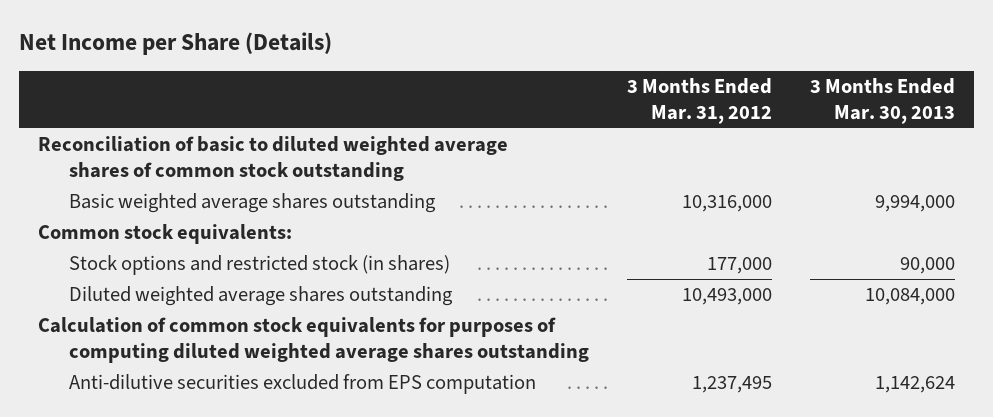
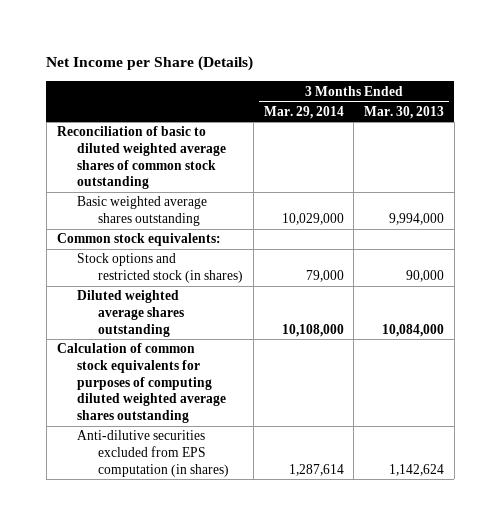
[626,77,772,124] 3 Months Ended Mar. 31, 2012 -> none
none -> [263,105,344,119] Mar. 29, 2014
[68,374,536,395] Anti-dilutive securities excluded from EPS computation -> [77,430,230,477] Anti-dilutive securities excluded from EPS computation (in shares)

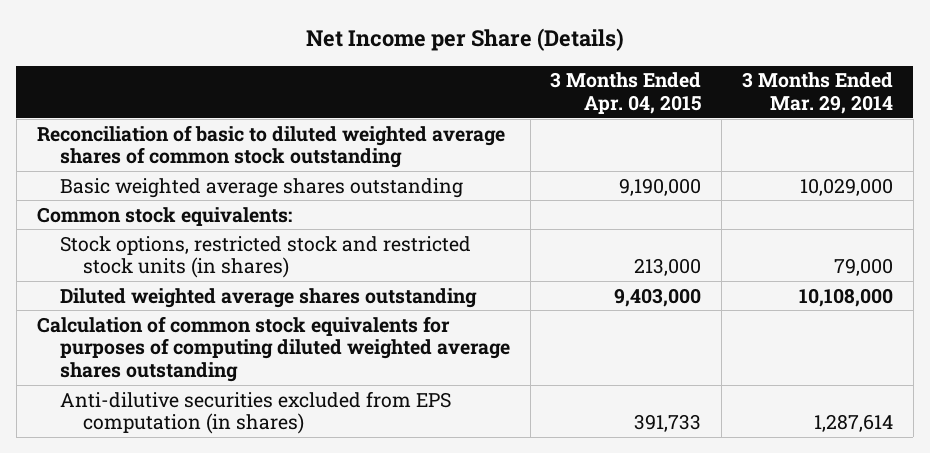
[364,105,445,119] Mar. 30, 2013 -> none
none -> [550,72,702,114] 3 Months Ended Apr. 04, 2015
[77,253,244,284] Stock options and restricted stock (in shares) -> [59,235,471,279] Stock options, restricted stock and restricted stock units (in shares)

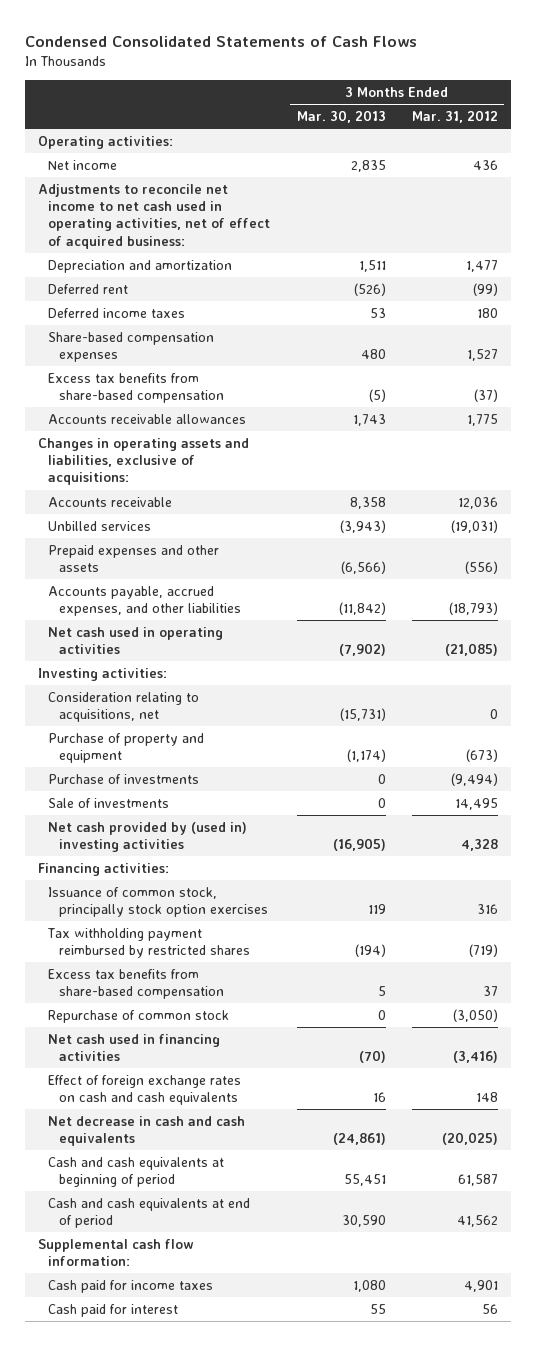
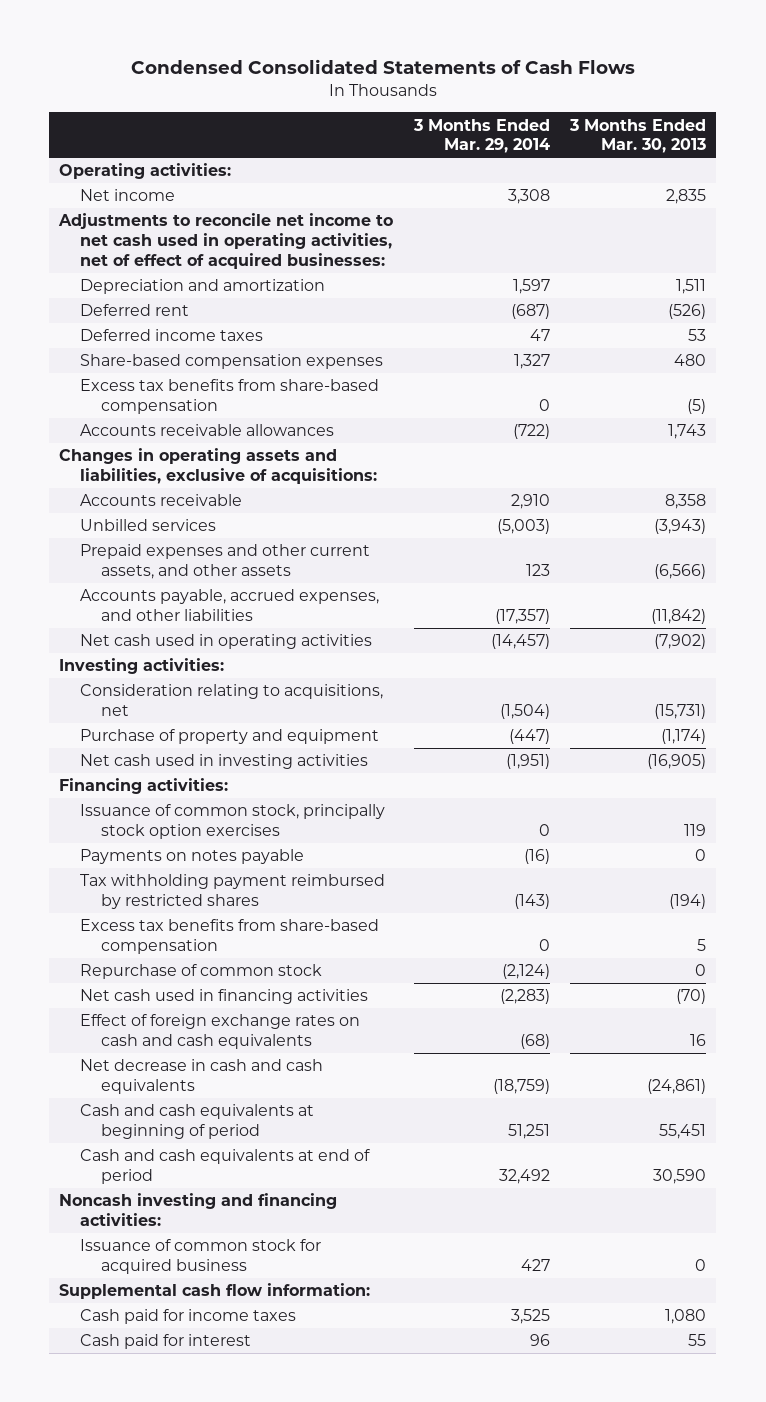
[411,110,498,124] Mar. 31, 2012 -> none
none -> [412,118,550,154] 3 Months Ended Mar. 29, 2014
[37,183,271,249] Adjustments to reconcile net income to net cash used in operating activities, net of effect of acquired business: -> [58,213,394,269] Adjustments to reconcile net income to net cash used in operating activities, net of effect of acquired businesses:
[48,544,220,573] Prepaid expenses and other assets -> [79,544,370,580] Prepaid expenses and other current assets, and other assets
[48,773,200,784] Purchase of investments -> none
[48,797,170,808] Sale of investments -> none
[48,821,248,853] Net cash provided by (used in) investing activities -> [79,754,368,770] Net cash used in investing activities
none -> [79,849,304,865] Payments on notes payable
none -> [59,1193,338,1227] Noncash investing and financing activities:
none -> [79,1239,321,1275] Issuance of common stock for acquired business

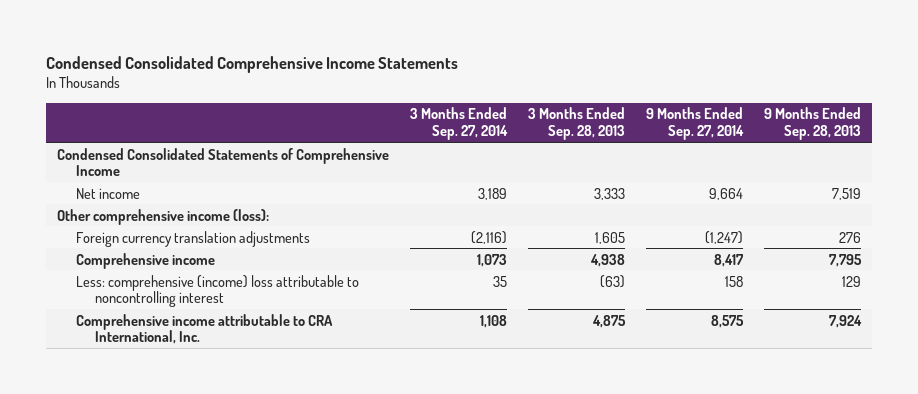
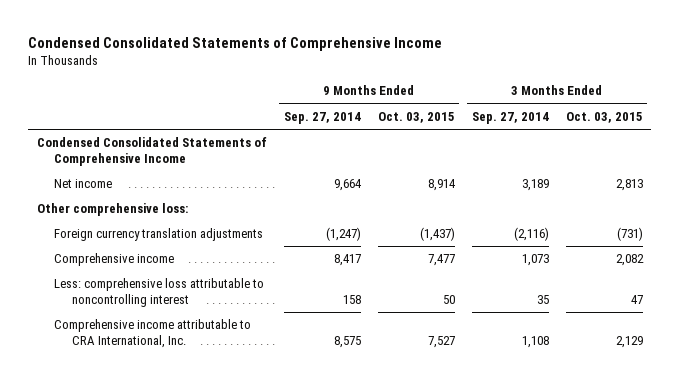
[46,55,459,73] Condensed Consolidated Comprehensive Income Statements -> [28,37,443,52] Condensed Consolidated Statements of Comprehensive Income
[528,107,626,141] 3 Months Ended Sep. 28, 2013 -> none
[764,107,862,141] 9 Months Ended Sep. 28, 2013 -> none
none -> [377,111,455,123] Oct. 03, 2015
none -> [565,111,643,123] Oct. 03, 2015
[56,208,269,225] Other comprehensive income (loss): -> [36,203,188,217] Other comprehensive loss:
[75,274,359,308] Less: comprehensive (income) loss attributable to noncontrolling interest -> [54,278,265,307] Less: comprehensive loss attributable to noncontrolling interest

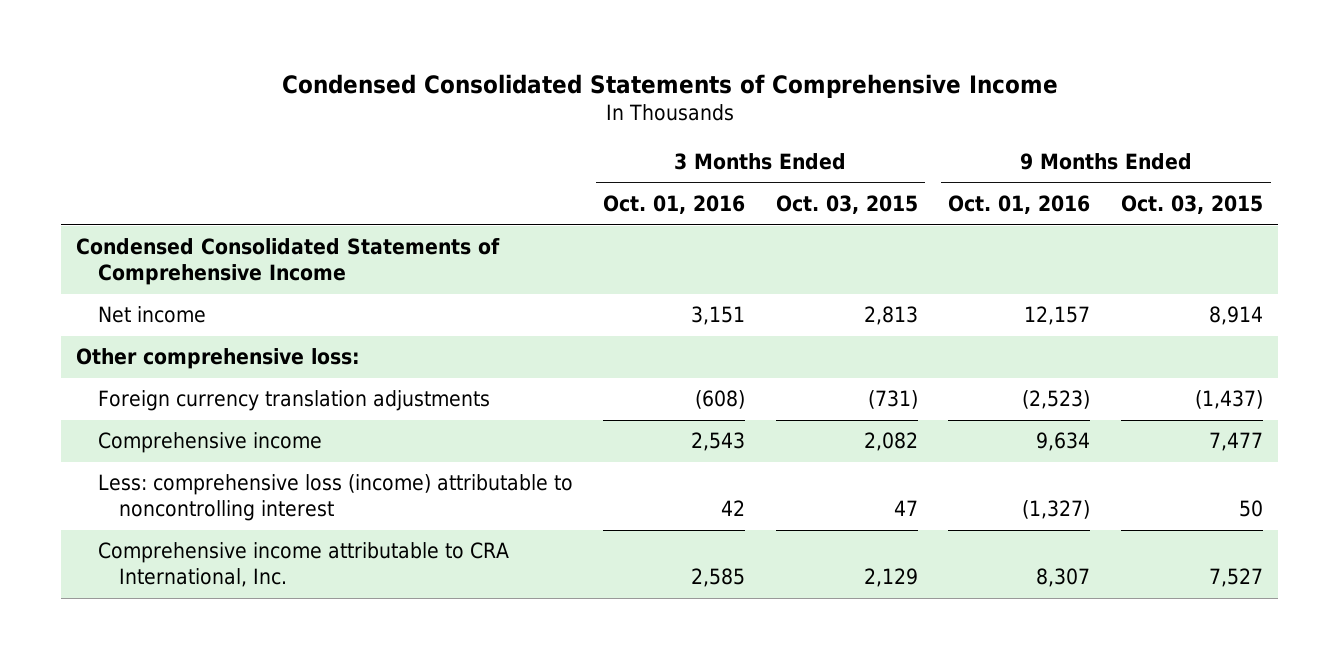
[283,111,361,124] Sep. 27, 2014 -> none
[471,111,549,124] Sep. 27, 2014 -> none
none -> [603,195,746,215] Oct. 01, 2016
none -> [948,195,1091,215] Oct. 01, 2016
[54,278,265,307] Less: comprehensive loss attributable to noncontrolling interest -> [97,474,573,522] Less: comprehensive loss (income) attributable to noncontrolling interest

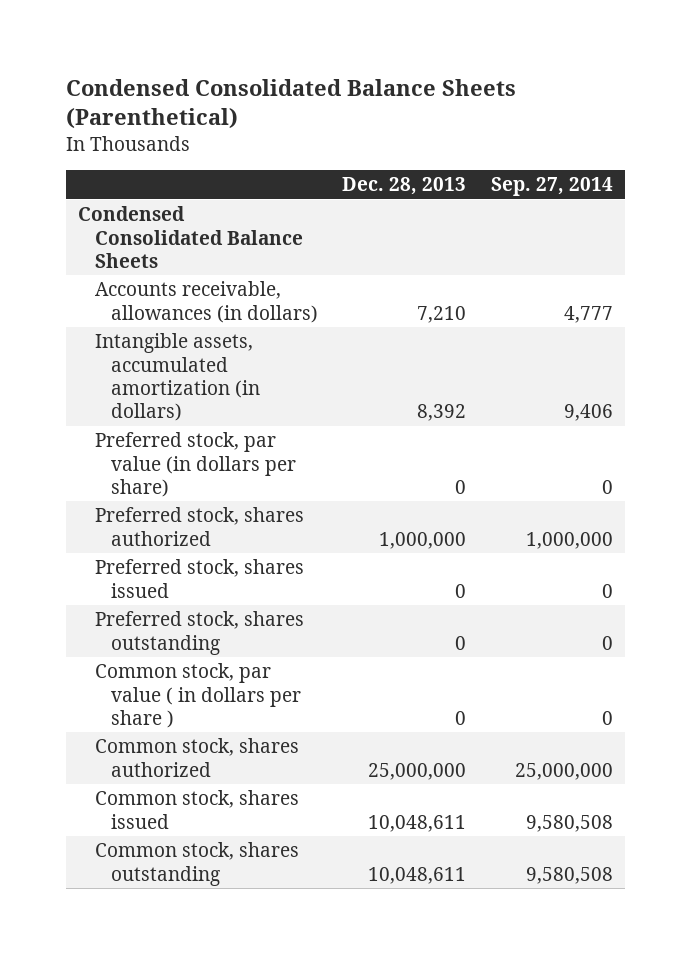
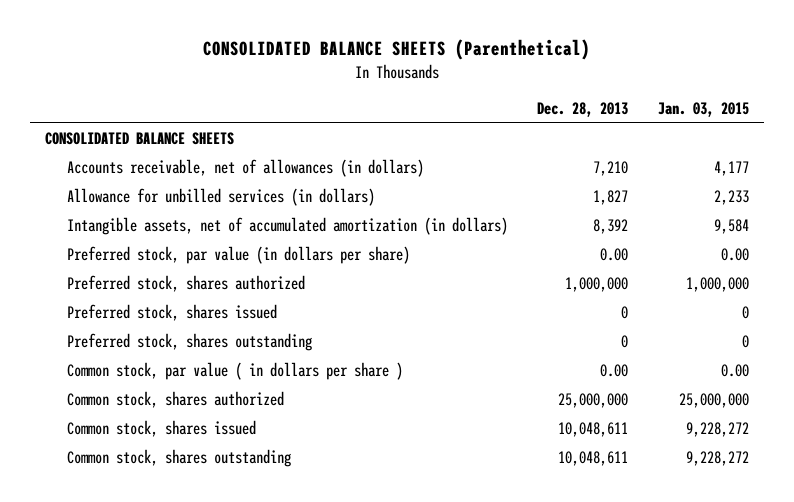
[66,78,517,130] Condensed Consolidated Balance Sheets (Parenthetical) -> [202,39,590,61] CONSOLIDATED BALANCE SHEETS (Parenthetical)
[490,177,613,197] Sep. 27, 2014 -> none
none -> [658,102,750,118] Jan. 03, 2015
[78,206,303,269] Condensed Consolidated Balance Sheets -> [44,132,234,146] CONSOLIDATED BALANCE SHEETS
[94,281,318,323] Accounts receivable, allowances (in dollars) -> [66,159,424,178] Accounts receivable, net of allowances (in dollars)
none -> [66,188,375,207] Allowance for unbilled services (in dollars)
[94,333,260,422] Intangible assets, accumulated amortization (in dollars) -> [66,217,508,236] Intangible assets, net of accumulated amortization (in dollars)
[455,480,467,495] 0 -> [600,248,629,262] 0.00
[455,711,467,726] 0 -> [600,364,629,378] 0.00

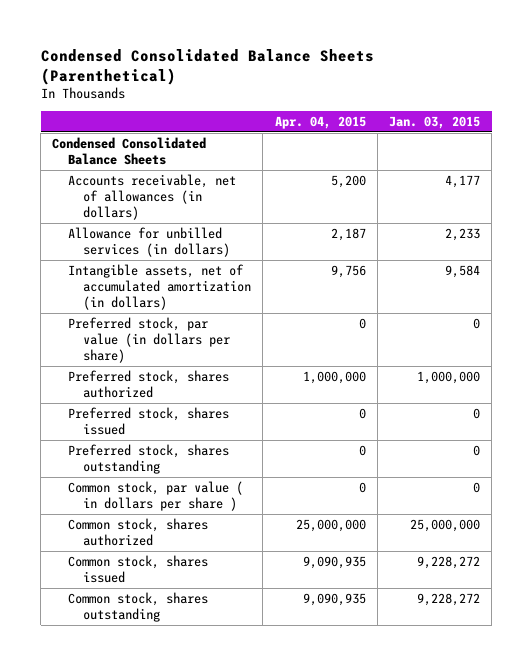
[202,39,590,61] CONSOLIDATED BALANCE SHEETS (Parenthetical) -> [40,48,374,85] Condensed Consolidated Balance Sheets (Parenthetical)
[537,102,629,118] Dec. 28, 2013 -> none
none -> [274,116,366,130] Apr. 04, 2015
[44,132,234,146] CONSOLIDATED BALANCE SHEETS -> [52,136,207,166] Condensed Consolidated Balance Sheets
[721,248,750,262] 0.00 -> [473,317,481,329] 0
[721,364,750,378] 0.00 -> [473,481,481,493] 0

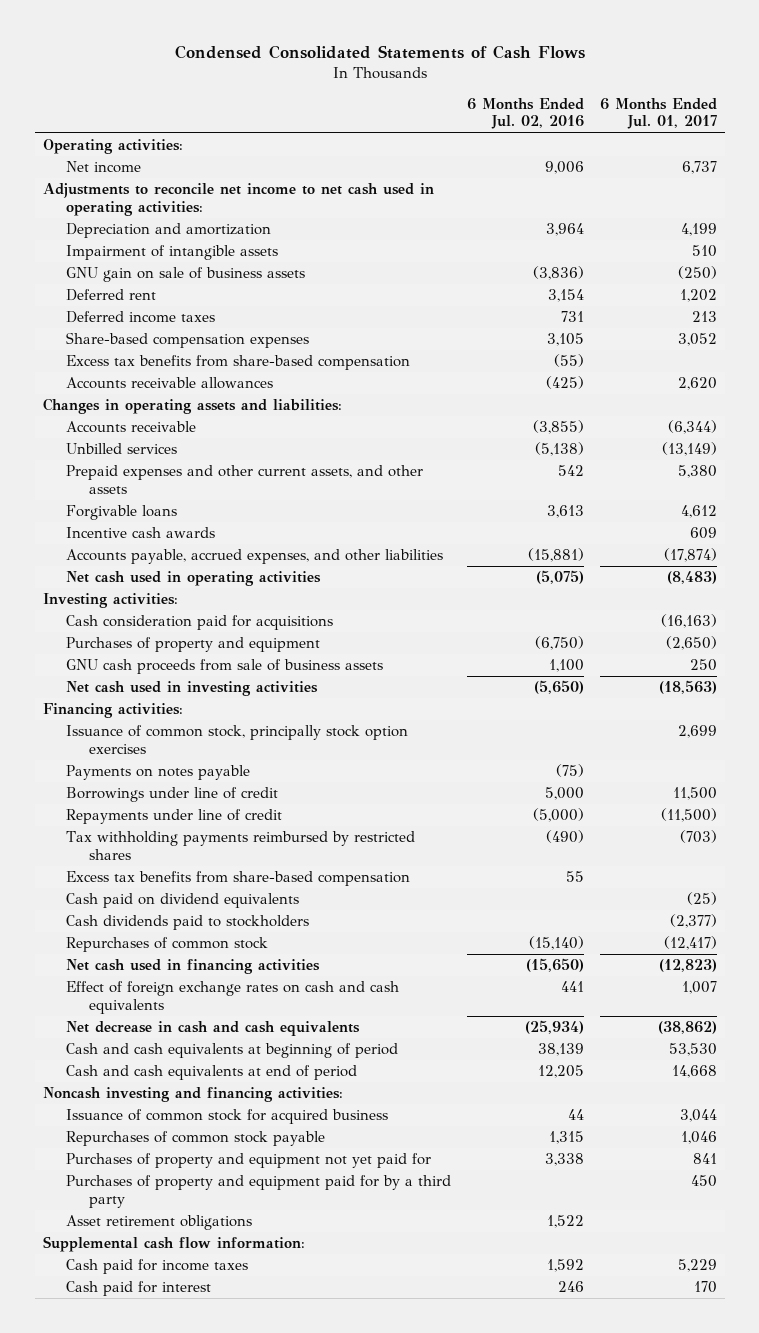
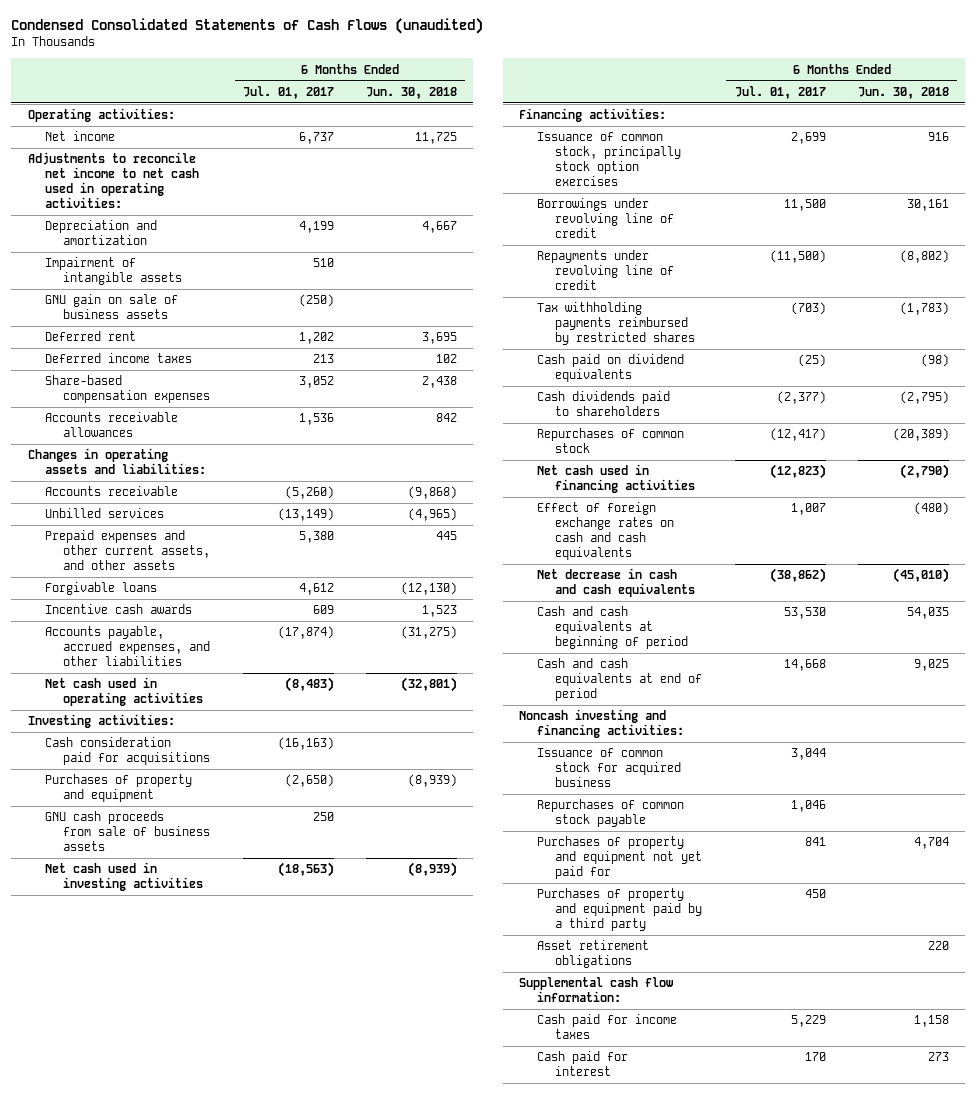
[174,44,585,59] Condensed Consolidated Statements of Cash Flows -> [11,18,484,35] Condensed Consolidated Statements of Cash Flows (unaudited)
[466,97,584,130] 6 Months Ended Jul. 02, 2016 -> none
none -> [366,86,458,99] Jun. 30, 2018
[65,355,410,371] Excess tax benefits from share-based compensation -> none
[677,377,717,391] 2,620 -> [298,413,334,426] 1,536
[667,420,717,435] (6,344) -> [284,486,334,500] (5,260)
[65,765,250,781] Payments on notes payable -> none
[65,787,278,803] Borrowings under line of credit -> [537,198,675,239] Borrowings under revolving line of credit
[65,809,282,825] Repayments under line of credit -> [537,250,675,291] Repayments under revolving line of credit
[65,871,410,887] Excess tax benefits from share-based compensation -> none
[65,915,309,931] Cash dividends paid to stockholders -> [537,391,671,417] Cash dividends paid to shareholders
[65,1175,451,1209] Purchases of property and equipment paid for by a third party -> [537,888,703,932] Purchases of property and equipment paid by a third party

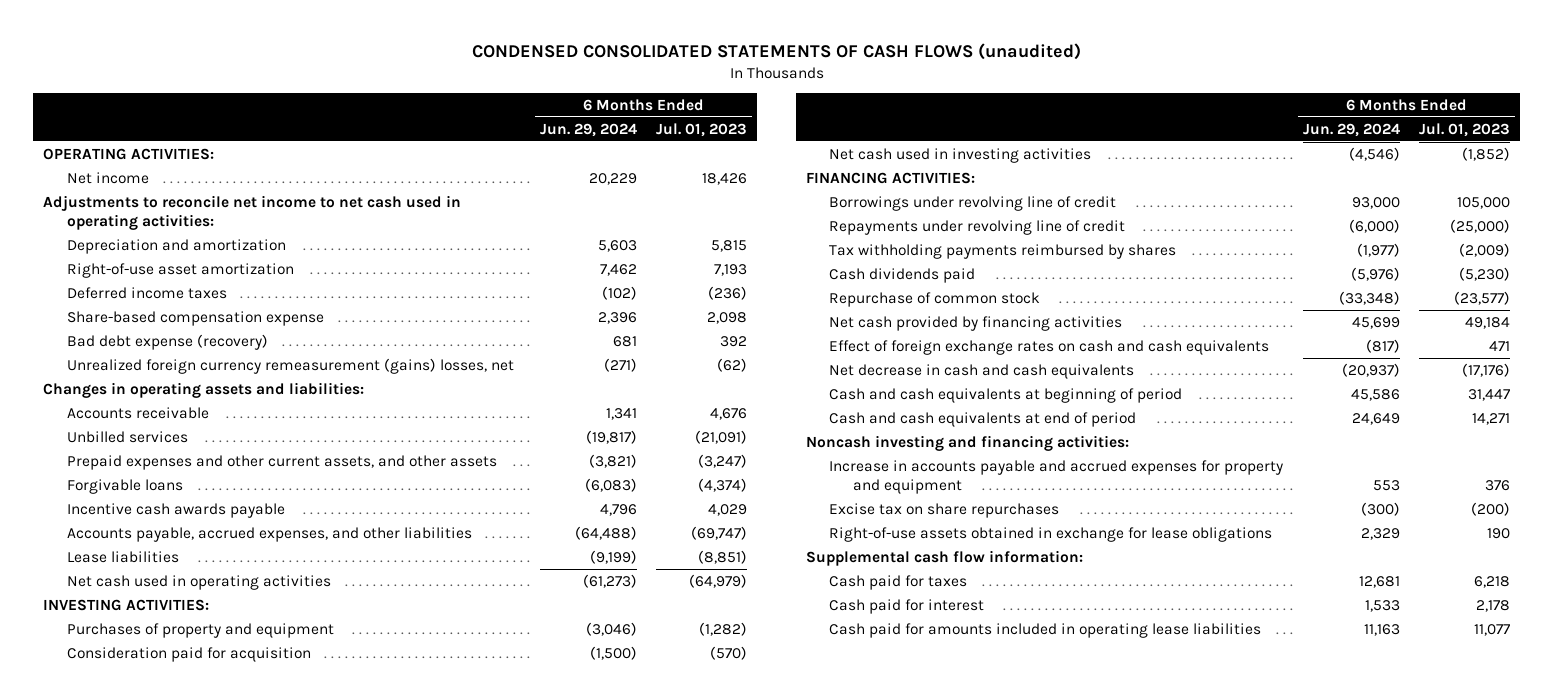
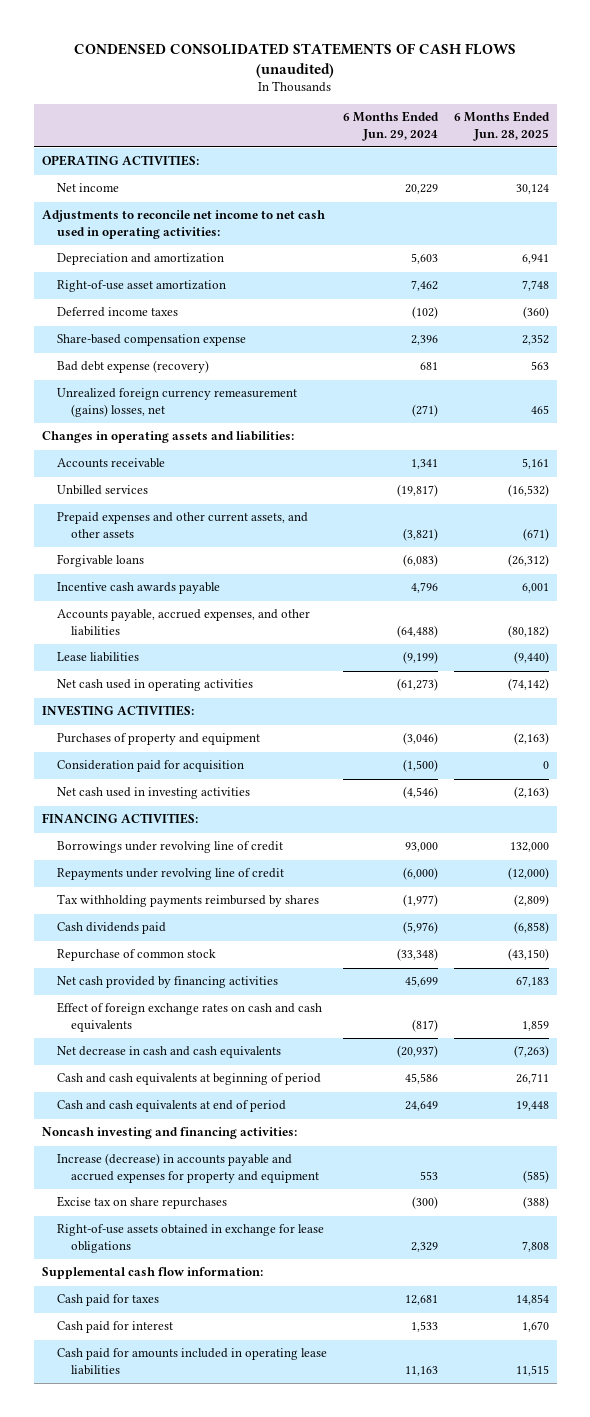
[656,122,748,137] Jul. 01, 2023 -> none
none -> [453,111,550,141] 6 Months Ended Jun. 28, 2025
[829,459,1284,494] Increase in accounts payable and accrued expenses for property and equipment -> [56,1153,320,1183] Increase (decrease) in accounts payable and accrued expenses for property and equipment

